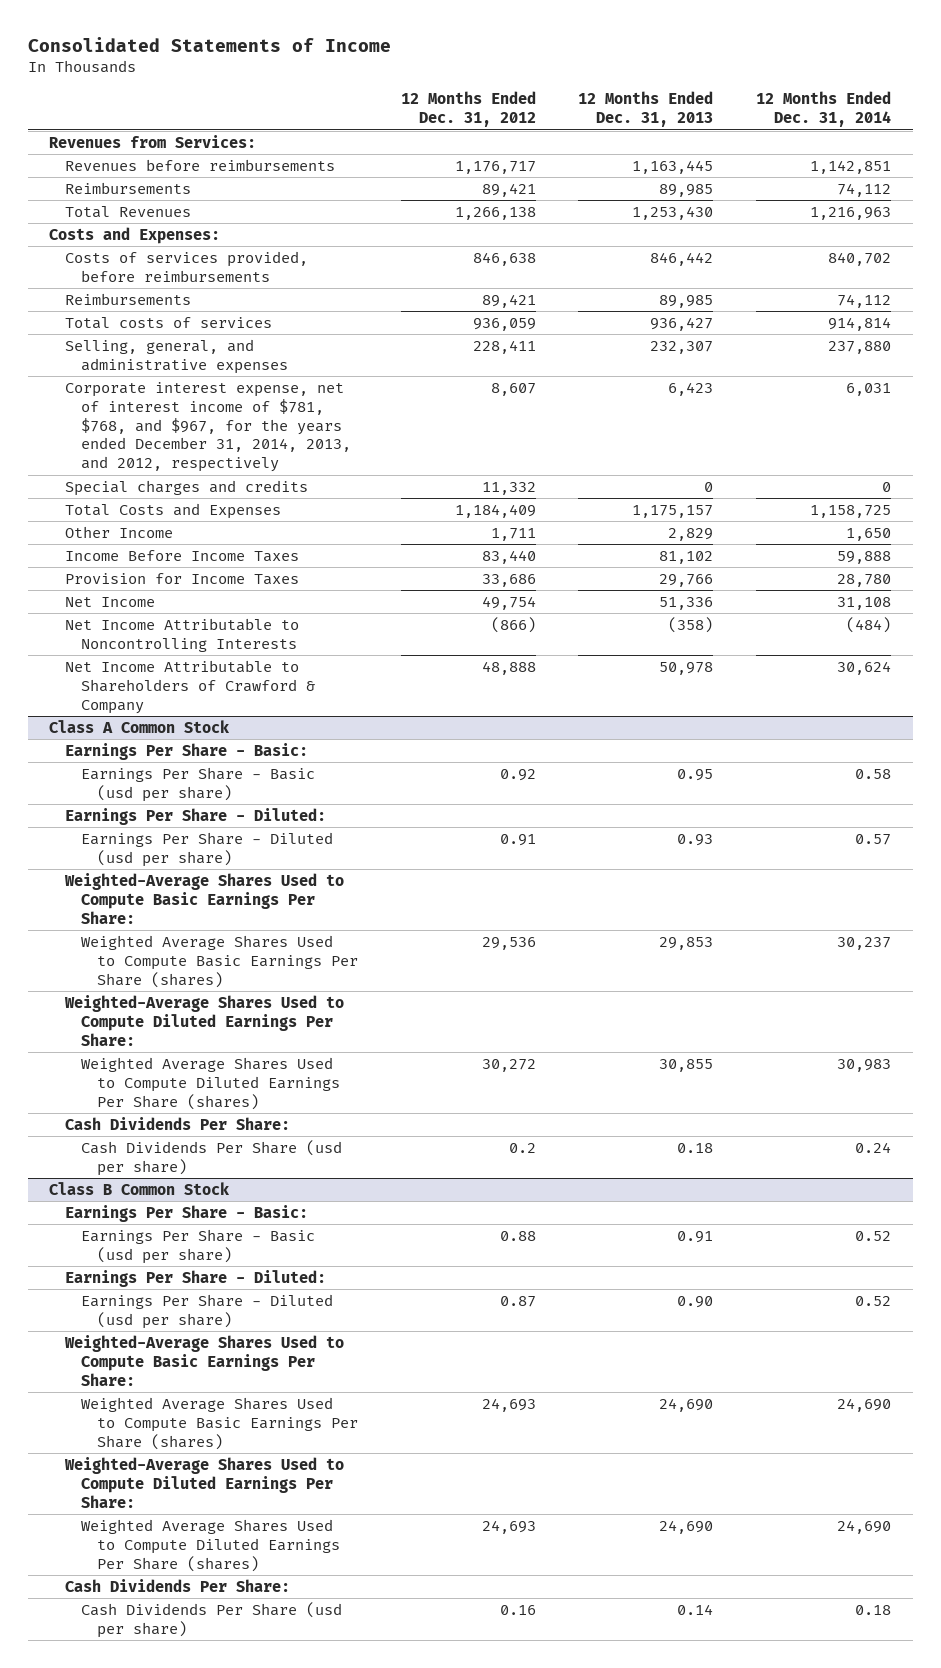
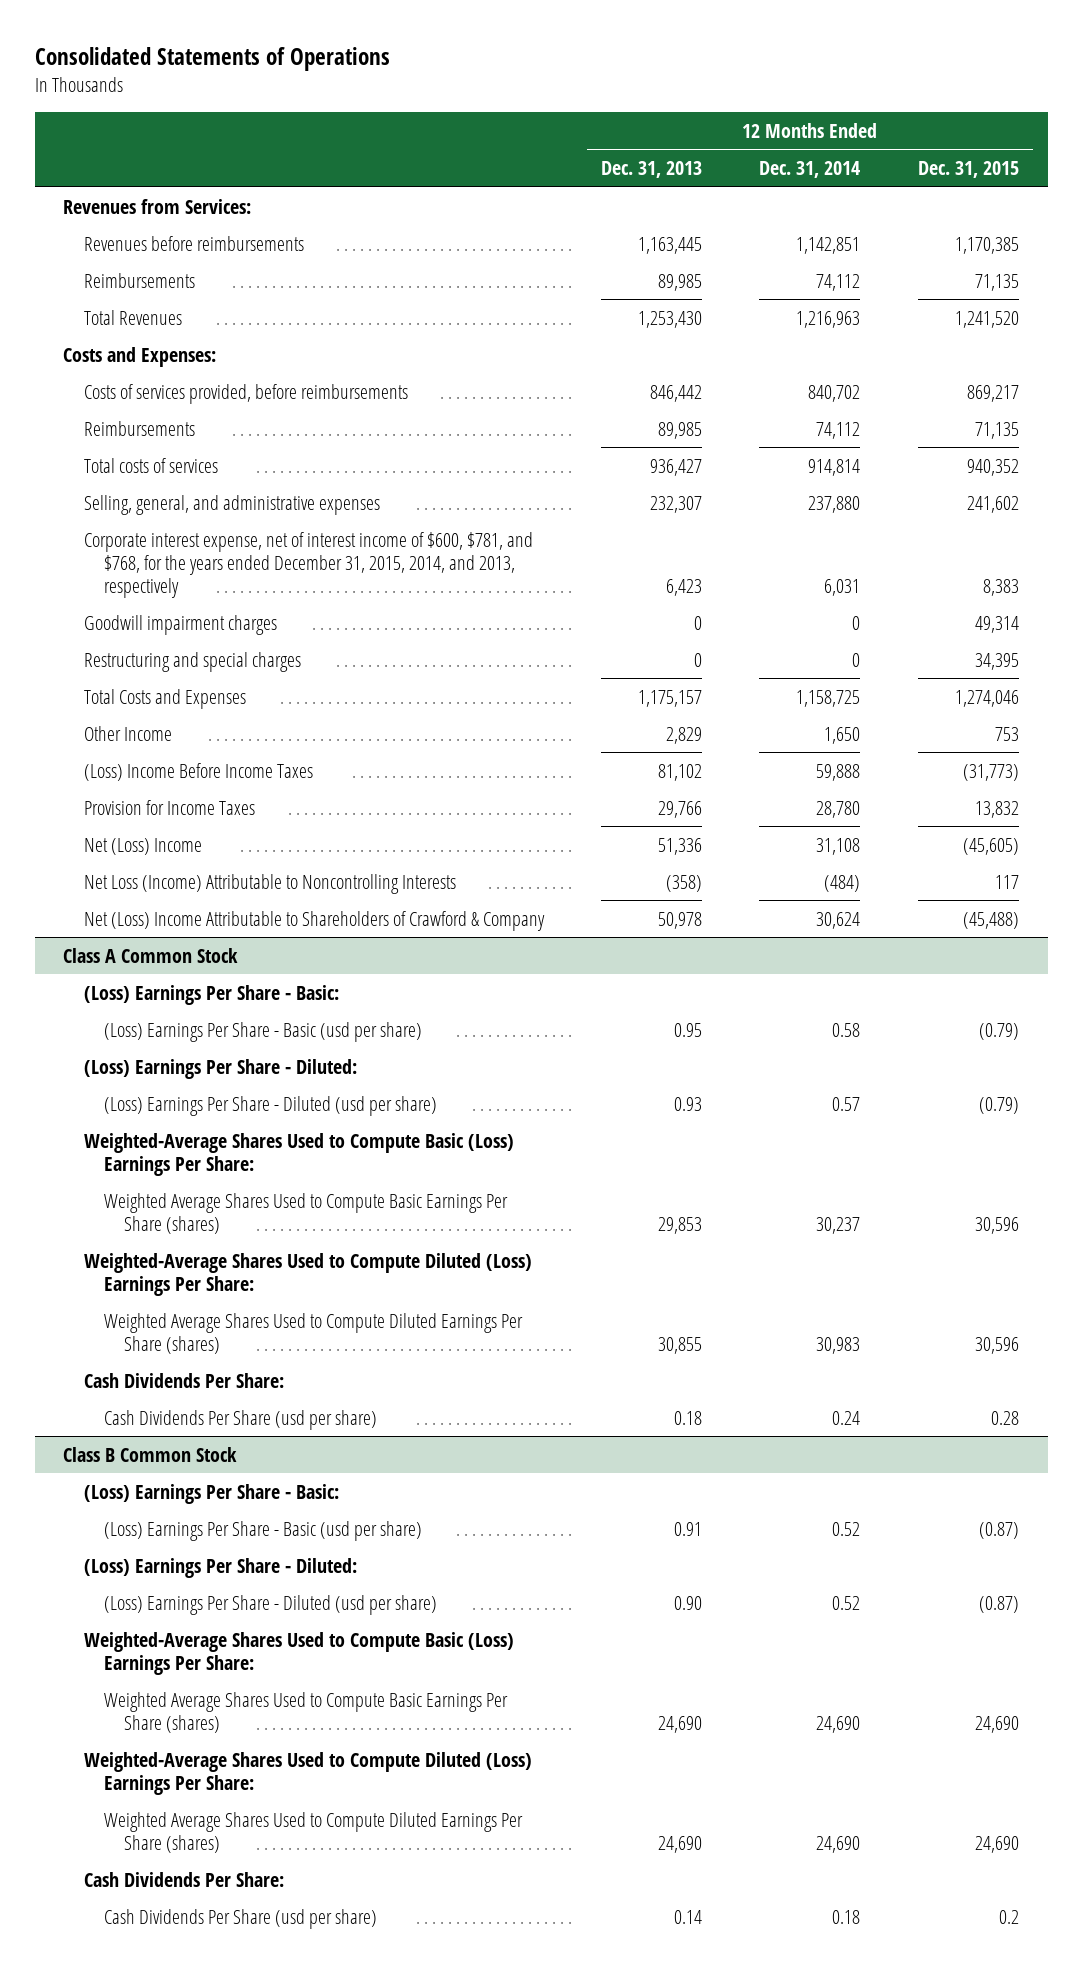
[27,36,391,52] Consolidated Statements of Income -> [34,47,390,72] Consolidated Statements of Operations
[400,91,536,128] 12 Months Ended Dec. 31, 2012 -> none
none -> [917,161,1019,179] Dec. 31, 2015
[65,382,351,473] Corporate interest expense, net of interest income of $781, $768, and $967, for the years ended December 31, 2014, 2013, and 2012, respectively -> [83,531,533,598] Corporate interest expense, net of interest income of $600, $781, and $768, for the years ended December 31, 2015, 2014, and 2013, respectively
none -> [83,614,277,635] Goodwill impairment charges
[65,480,309,497] Special charges and credits -> [83,651,301,672] Restructuring and special charges
[65,550,300,563] Income Before Income Taxes -> [83,762,313,781] (Loss) Income Before Income Taxes
[65,597,156,608] Net Income -> [83,837,202,855] Net (Loss) Income
[65,618,300,652] Net Income Attributable to Noncontrolling Interests -> [83,873,456,894] Net Loss (Income) Attributable to Noncontrolling Interests
[65,660,315,714] Net Income Attributable to Shareholders of Crawford & Company -> [83,910,545,931] Net (Loss) Income Attributable to Shareholders of Crawford & Company
[65,743,309,761] Earnings Per Share - Basic: -> [83,984,339,1005] (Loss) Earnings Per Share - Basic:
[80,767,315,802] Earnings Per Share - Basic (usd per share) -> [103,1021,422,1042] (Loss) Earnings Per Share - Basic (usd per share)
[65,808,327,826] Earnings Per Share - Diluted: -> [83,1058,357,1079] (Loss) Earnings Per Share - Diluted:
[80,832,333,867] Earnings Per Share - Diluted (usd per share) -> [103,1095,437,1116] (Loss) Earnings Per Share - Diluted (usd per share)
[64,873,345,924] Weighted-Average Shares Used to Compute Basic Earnings Per Share: -> [83,1132,514,1176] Weighted-Average Shares Used to Compute Basic (Loss) Earnings Per Share:
[64,995,345,1046] Weighted-Average Shares Used to Compute Diluted Earnings Per Share: -> [83,1252,532,1296] Weighted-Average Shares Used to Compute Diluted (Loss) Earnings Per Share:
[65,1205,309,1223] Earnings Per Share - Basic: -> [83,1483,339,1504] (Loss) Earnings Per Share - Basic:
[80,1229,315,1264] Earnings Per Share - Basic (usd per share) -> [103,1520,422,1541] (Loss) Earnings Per Share - Basic (usd per share)
[65,1270,327,1288] Earnings Per Share - Diluted: -> [83,1557,357,1578] (Loss) Earnings Per Share - Diluted:
[80,1294,333,1329] Earnings Per Share - Diluted (usd per share) -> [103,1594,437,1615] (Loss) Earnings Per Share - Diluted (usd per share)
[64,1335,345,1386] Weighted-Average Shares Used to Compute Basic Earnings Per Share: -> [83,1631,514,1675] Weighted-Average Shares Used to Compute Basic (Loss) Earnings Per Share:
[64,1457,345,1508] Weighted-Average Shares Used to Compute Diluted Earnings Per Share: -> [83,1751,532,1795] Weighted-Average Shares Used to Compute Diluted (Loss) Earnings Per Share:

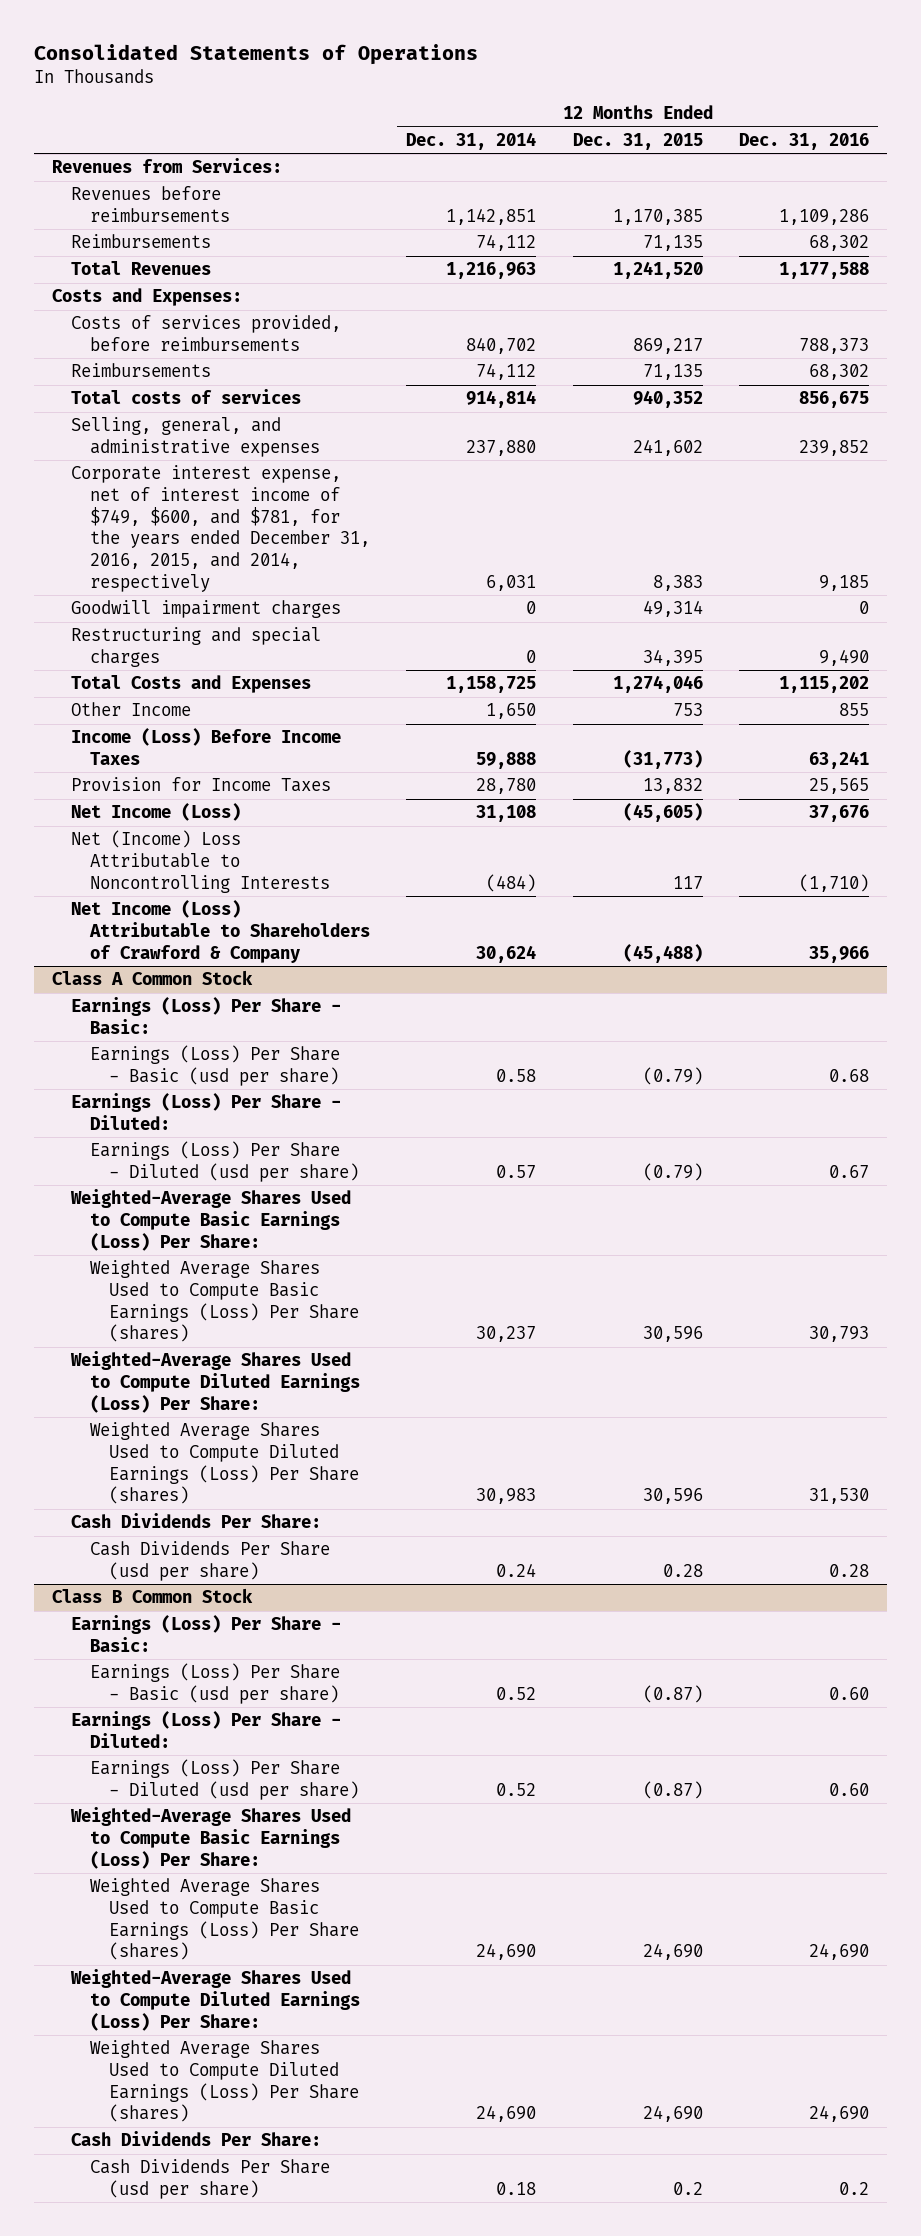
[601,161,703,179] Dec. 31, 2013 -> none
none -> [738,132,869,150] Dec. 31, 2016
[83,531,533,598] Corporate interest expense, net of interest income of $600, $781, and $768, for the years ended December 31, 2015, 2014, and 2013, respectively -> [71,465,370,592] Corporate interest expense, net of interest income of $749, $600, and $781, for the years ended December 31, 2016, 2015, and 2014, respectively
[83,762,313,781] (Loss) Income Before Income Taxes -> [71,728,342,765] Income (Loss) Before Income Taxes
[83,837,202,855] Net (Loss) Income -> [71,803,242,822] Net Income (Loss)
[83,873,456,894] Net Loss (Income) Attributable to Noncontrolling Interests -> [71,830,330,893] Net (Income) Loss Attributable to Noncontrolling Interests
[83,910,545,931] Net (Loss) Income Attributable to Shareholders of Crawford & Company -> [71,900,370,963] Net Income (Loss) Attributable to Shareholders of Crawford & Company
[83,984,339,1005] (Loss) Earnings Per Share - Basic: -> [71,997,342,1034] Earnings (Loss) Per Share - Basic:
[103,1021,422,1042] (Loss) Earnings Per Share - Basic (usd per share) -> [89,1045,340,1086] Earnings (Loss) Per Share - Basic (usd per share)
[83,1058,357,1079] (Loss) Earnings Per Share - Diluted: -> [71,1093,342,1130] Earnings (Loss) Per Share - Diluted:
[103,1095,437,1116] (Loss) Earnings Per Share - Diluted (usd per share) -> [89,1141,359,1182] Earnings (Loss) Per Share - Diluted (usd per share)
[83,1132,514,1176] Weighted-Average Shares Used to Compute Basic (Loss) Earnings Per Share: -> [70,1189,352,1251] Weighted-Average Shares Used to Compute Basic Earnings (Loss) Per Share:
[103,1192,508,1234] Weighted Average Shares Used to Compute Basic Earnings Per Share (shares) -> [89,1260,359,1343] Weighted Average Shares Used to Compute Basic Earnings (Loss) Per Share (shares)
[83,1252,532,1296] Weighted-Average Shares Used to Compute Diluted (Loss) Earnings Per Share: -> [70,1351,360,1413] Weighted-Average Shares Used to Compute Diluted Earnings (Loss) Per Share:
[103,1312,523,1354] Weighted Average Shares Used to Compute Diluted Earnings Per Share (shares) -> [89,1422,359,1505] Weighted Average Shares Used to Compute Diluted Earnings (Loss) Per Share (shares)
[83,1483,339,1504] (Loss) Earnings Per Share - Basic: -> [71,1615,342,1652] Earnings (Loss) Per Share - Basic:
[103,1520,422,1541] (Loss) Earnings Per Share - Basic (usd per share) -> [89,1663,340,1704] Earnings (Loss) Per Share - Basic (usd per share)
[83,1557,357,1578] (Loss) Earnings Per Share - Diluted: -> [71,1711,342,1748] Earnings (Loss) Per Share - Diluted:
[103,1594,437,1615] (Loss) Earnings Per Share - Diluted (usd per share) -> [89,1759,359,1800] Earnings (Loss) Per Share - Diluted (usd per share)
[83,1631,514,1675] Weighted-Average Shares Used to Compute Basic (Loss) Earnings Per Share: -> [70,1807,352,1869] Weighted-Average Shares Used to Compute Basic Earnings (Loss) Per Share:
[103,1691,508,1733] Weighted Average Shares Used to Compute Basic Earnings Per Share (shares) -> [89,1878,359,1961] Weighted Average Shares Used to Compute Basic Earnings (Loss) Per Share (shares)
[83,1751,532,1795] Weighted-Average Shares Used to Compute Diluted (Loss) Earnings Per Share: -> [70,1969,360,2031] Weighted-Average Shares Used to Compute Diluted Earnings (Loss) Per Share:
[103,1811,523,1853] Weighted Average Shares Used to Compute Diluted Earnings Per Share (shares) -> [89,2040,359,2123] Weighted Average Shares Used to Compute Diluted Earnings (Loss) Per Share (shares)

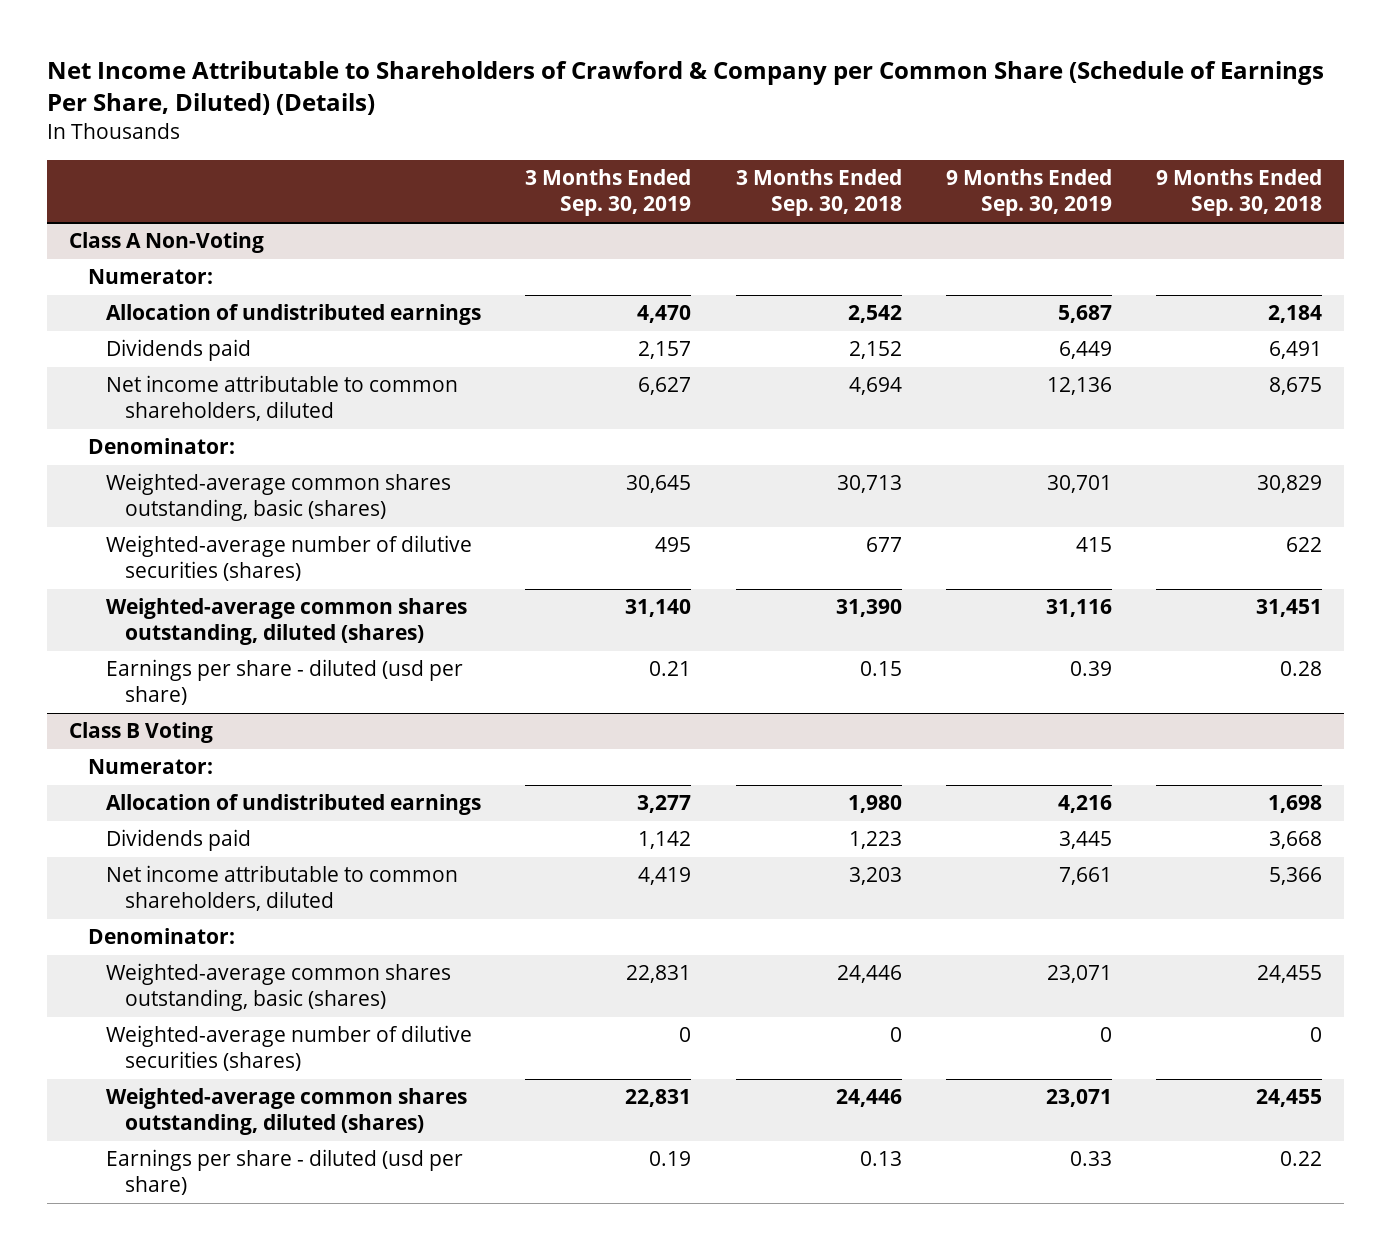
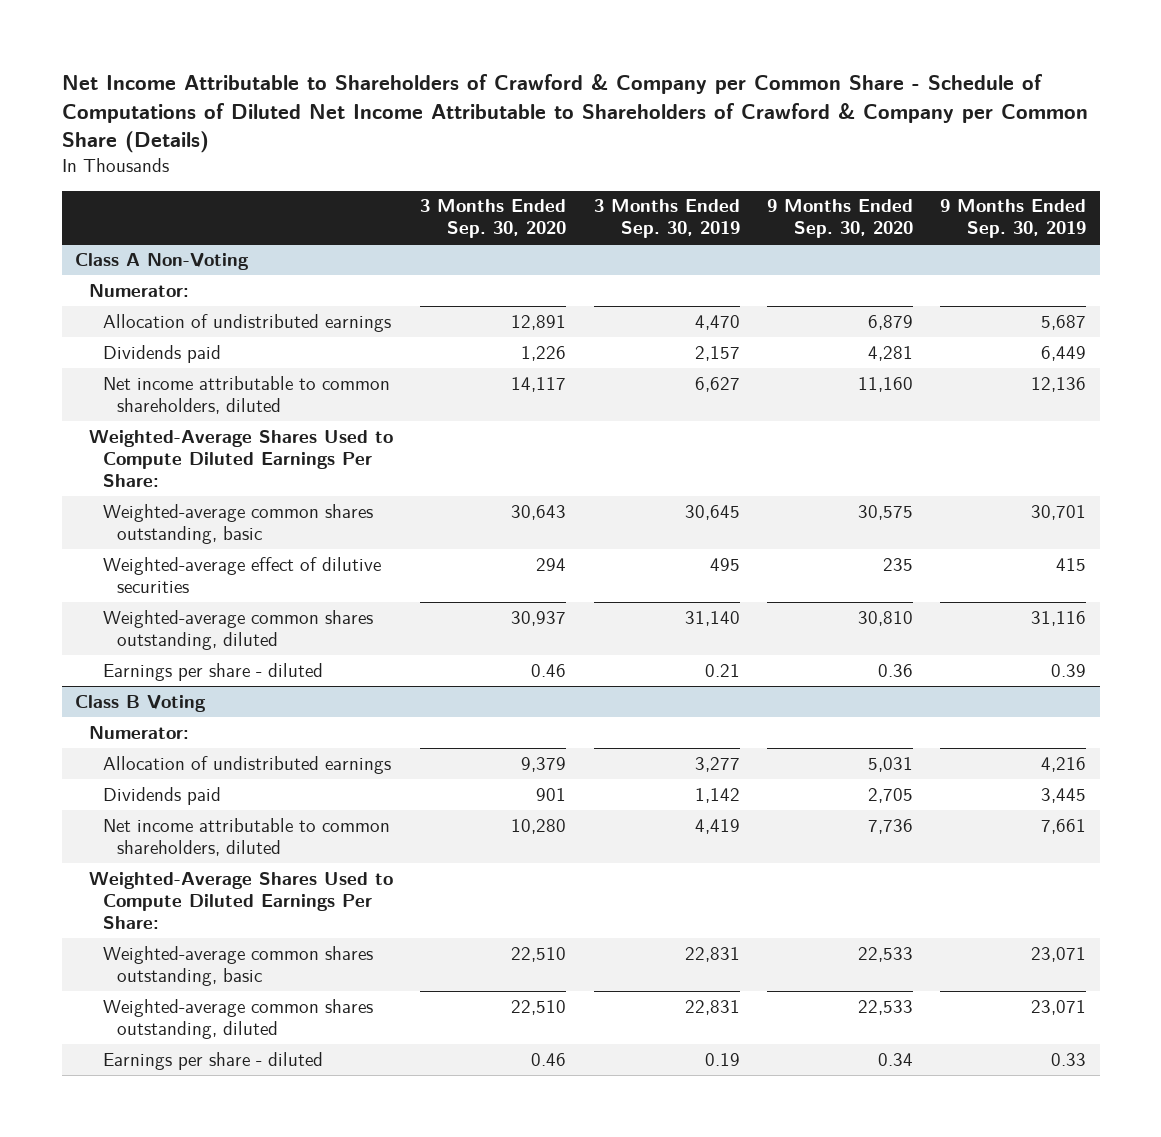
[46,61,1324,116] Net Income Attributable to Shareholders of Crawford & Company per Common Share (Schedule of Earnings Per Share, Diluted) (Details) -> [61,74,1088,154] Net Income Attributable to Shareholders of Crawford & Company per Common Share - Schedule of Computations of Diluted Net Income Attributable to Shareholders of Crawford & Company per Common Share (Details)
[735,169,902,217] 3 Months Ended Sep. 30, 2018 -> none
[1155,169,1322,217] 9 Months Ended Sep. 30, 2018 -> none
none -> [420,199,567,239] 3 Months Ended Sep. 30, 2020
none -> [766,199,913,239] 9 Months Ended Sep. 30, 2020
[87,438,235,455] Denominator: -> none
none -> [89,429,394,487] Weighted-Average Shares Used to Compute Diluted Earnings Per Share:
[106,473,452,522] Weighted-average common shares outstanding, basic (shares) -> [103,503,374,544] Weighted-average common shares outstanding, basic
[106,535,473,582] Weighted-average number of dilutive securities (shares) -> [103,556,382,593] Weighted-average effect of dilutive securities
[106,598,468,646] Weighted-average common shares outstanding, diluted (shares) -> [103,609,374,650] Weighted-average common shares outstanding, diluted
[106,659,464,706] Earnings per share - diluted (usd per share) -> [103,662,324,681] Earnings per share - diluted
[87,928,235,945] Denominator: -> none
[106,1025,473,1072] Weighted-average number of dilutive securities (shares) -> none
none -> [89,871,394,929] Weighted-Average Shares Used to Compute Diluted Earnings Per Share:
[106,963,452,1012] Weighted-average common shares outstanding, basic (shares) -> [103,945,374,986] Weighted-average common shares outstanding, basic
[106,1088,468,1136] Weighted-average common shares outstanding, diluted (shares) -> [103,998,374,1039] Weighted-average common shares outstanding, diluted
[106,1149,464,1196] Earnings per share - diluted (usd per share) -> [103,1051,324,1070] Earnings per share - diluted

